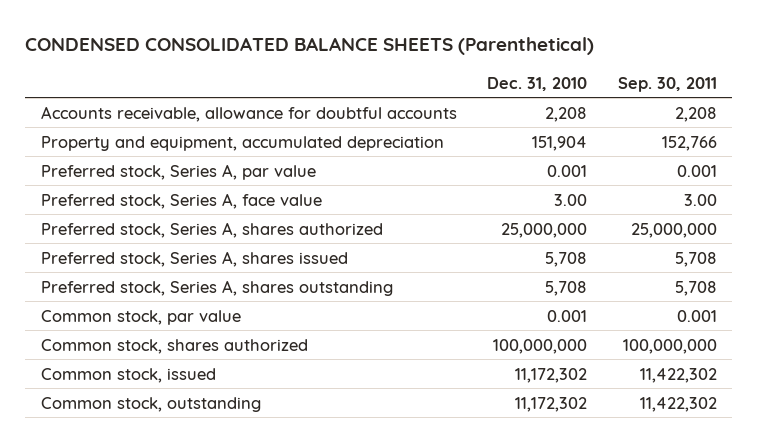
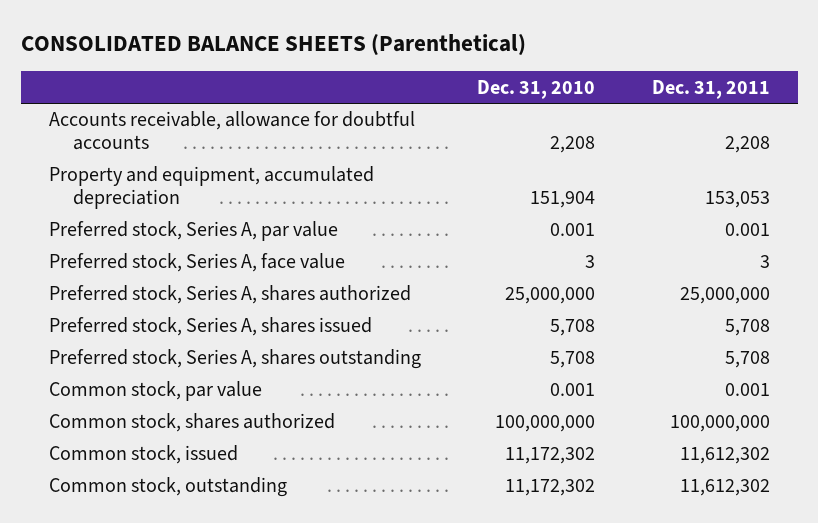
[25,37,595,56] CONDENSED CONSOLIDATED BALANCE SHEETS (Parenthetical) -> [20,34,526,57] CONSOLIDATED BALANCE SHEETS (Parenthetical)
[617,76,717,92] Sep. 30, 2011 -> none
none -> [651,79,770,99] Dec. 31, 2011
[554,193,588,206] 3.00 -> [585,255,596,269] 3

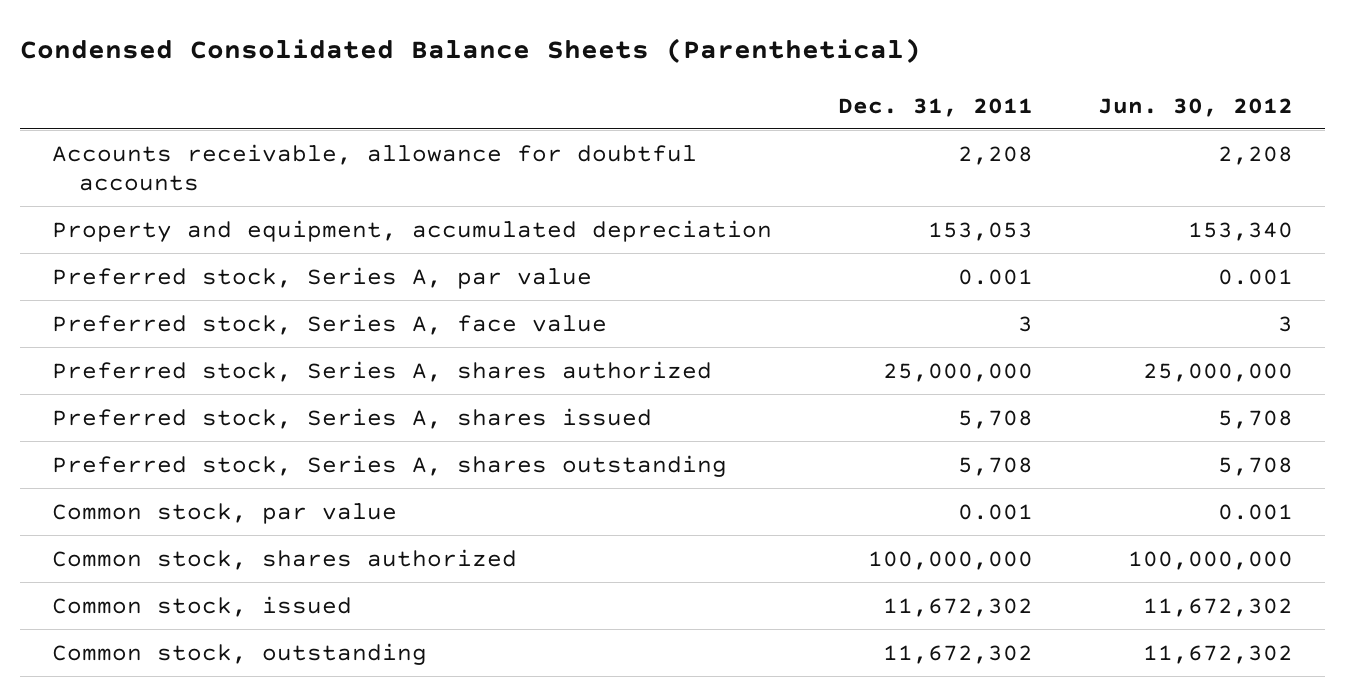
[20,34,526,57] CONSOLIDATED BALANCE SHEETS (Parenthetical) -> [19,37,921,63] Condensed Consolidated Balance Sheets (Parenthetical)
[477,79,596,99] Dec. 31, 2010 -> none
none -> [1097,97,1293,117] Jun. 30, 2012
[679,447,770,465] 11,612,302 -> [882,597,1033,617] 11,672,302
[679,479,770,497] 11,612,302 -> [882,644,1033,664] 11,672,302

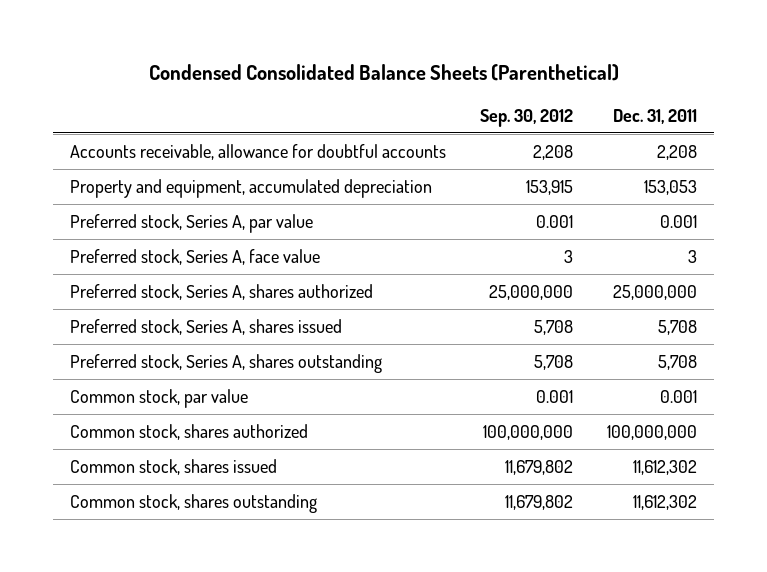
[1097,97,1293,117] Jun. 30, 2012 -> none
none -> [480,109,574,128] Sep. 30, 2012
[52,595,353,617] Common stock, issued -> [69,458,277,475] Common stock, shares issued
[882,597,1033,617] 11,672,302 -> [633,459,698,475] 11,612,302
[52,642,428,665] Common stock, outstanding -> [69,493,317,513] Common stock, shares outstanding
[882,644,1033,664] 11,672,302 -> [633,494,698,510] 11,612,302

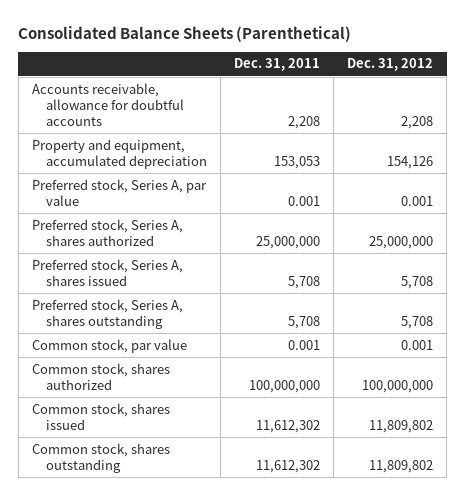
[148,64,619,82] Condensed Consolidated Balance Sheets (Parenthetical) -> [18,25,352,42] Consolidated Balance Sheets (Parenthetical)
[480,109,574,128] Sep. 30, 2012 -> none
none -> [347,58,434,72] Dec. 31, 2012
[69,248,320,265] Preferred stock, Series A, face value -> none

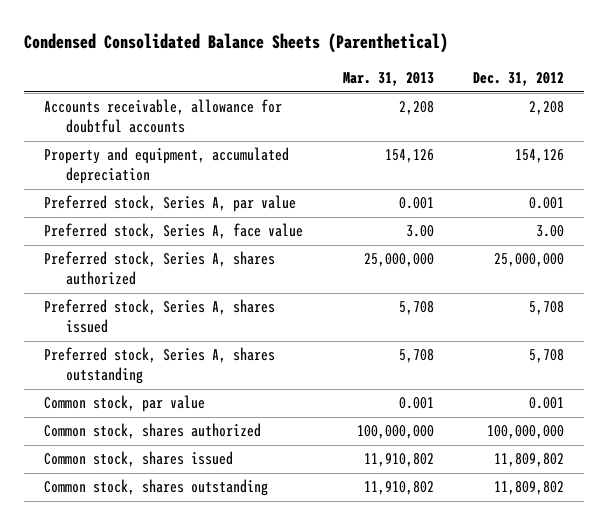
[18,25,352,42] Consolidated Balance Sheets (Parenthetical) -> [24,33,449,54] Condensed Consolidated Balance Sheets (Parenthetical)
[233,58,320,72] Dec. 31, 2011 -> none
none -> [342,72,434,87] Mar. 31, 2013
none -> [44,223,304,240] Preferred stock, Series A, face value

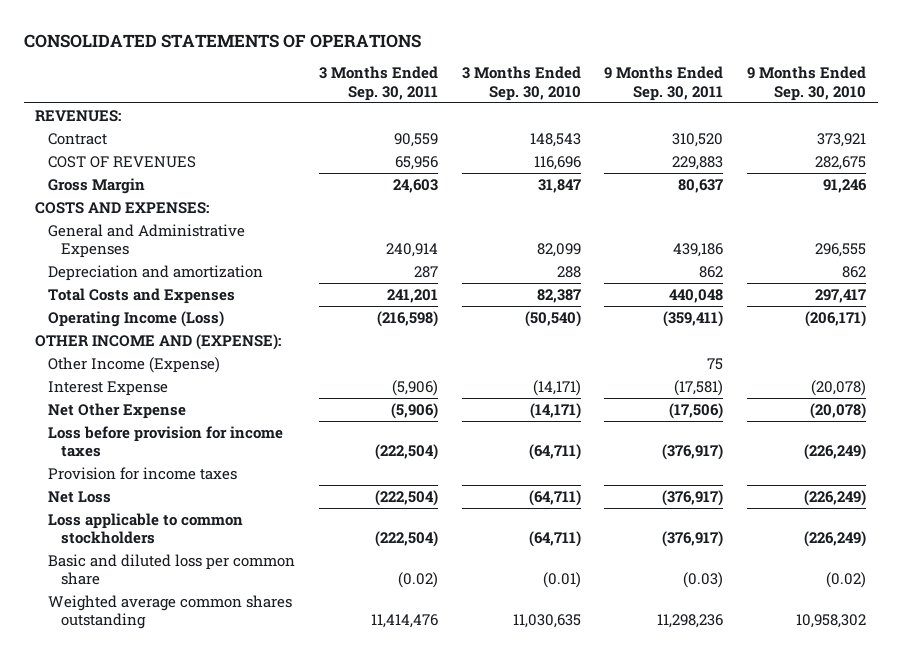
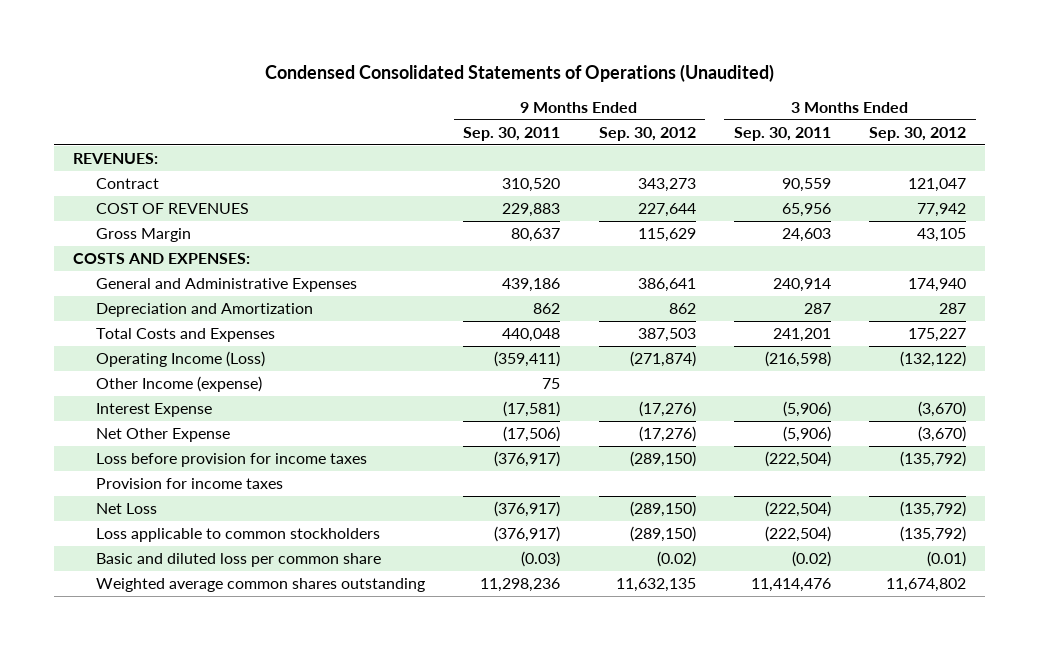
[23,33,421,48] CONSOLIDATED STATEMENTS OF OPERATIONS -> [264,63,774,82] Condensed Consolidated Statements of Operations (Unaudited)
[461,66,581,101] 3 Months Ended Sep. 30, 2010 -> none
[746,66,866,101] 9 Months Ended Sep. 30, 2010 -> none
none -> [598,127,696,142] Sep. 30, 2012
none -> [869,127,967,142] Sep. 30, 2012
[48,264,264,281] Depreciation and amortization -> [95,303,313,318] Depreciation and Amortization
[35,333,282,350] OTHER INCOME AND (EXPENSE): -> none
[48,356,221,373] Other Income (Expense) -> [95,376,262,393] Other Income (expense)

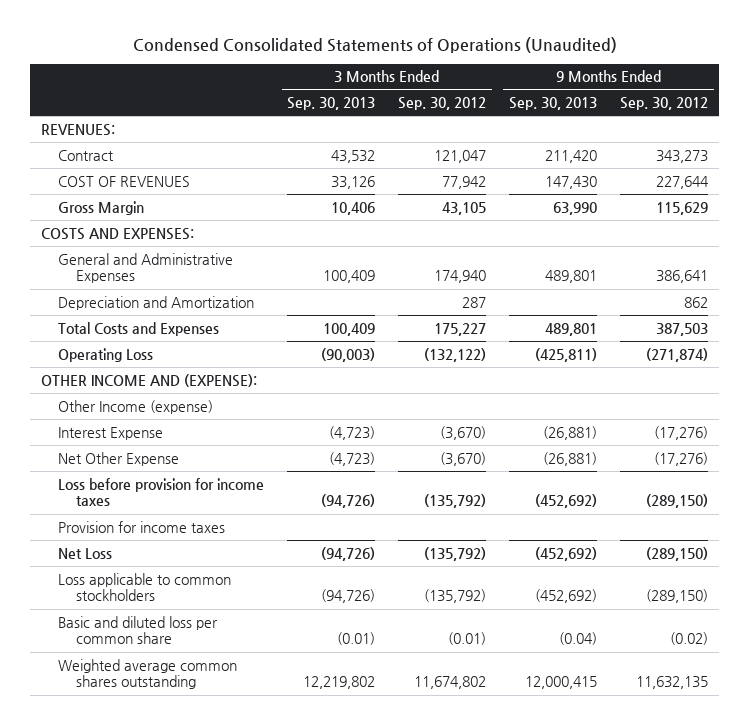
[463,127,561,142] Sep. 30, 2011 -> none
[733,127,831,142] Sep. 30, 2011 -> none
none -> [287,96,376,110] Sep. 30, 2013
none -> [509,96,598,110] Sep. 30, 2013
[95,351,265,368] Operating Income (Loss) -> [58,347,154,362] Operating Loss
none -> [41,373,258,387] OTHER INCOME AND (EXPENSE):

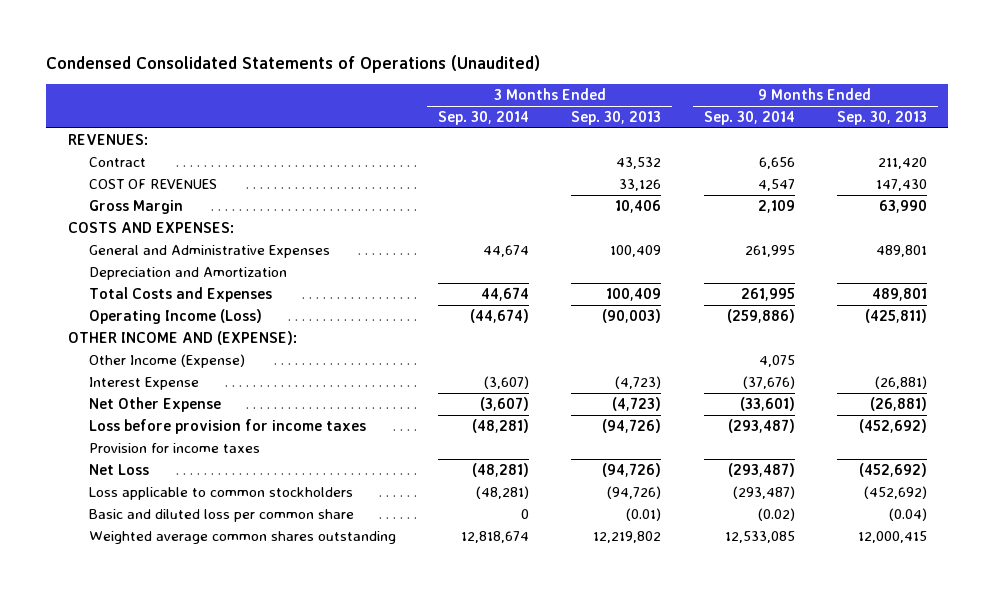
[398,96,487,110] Sep. 30, 2012 -> none
[619,96,708,110] Sep. 30, 2012 -> none
none -> [437,110,529,125] Sep. 30, 2014
none -> [703,110,795,125] Sep. 30, 2014
[58,347,154,362] Operating Loss -> [88,308,262,324] Operating Income (Loss)
[58,399,214,414] Other Income (expense) -> [88,353,245,368] Other Income (Expense)

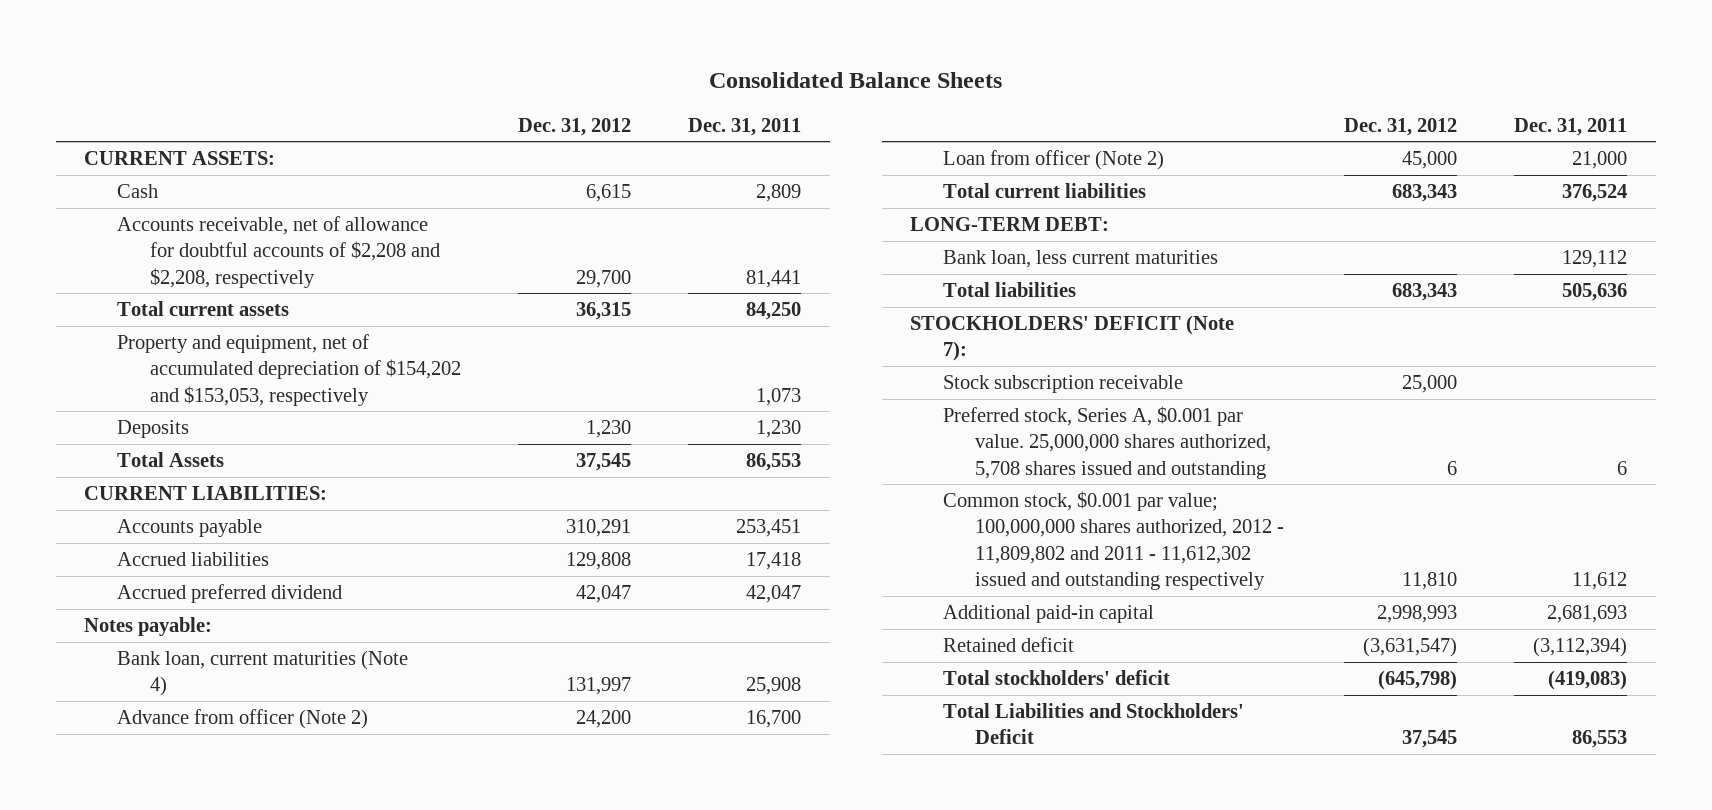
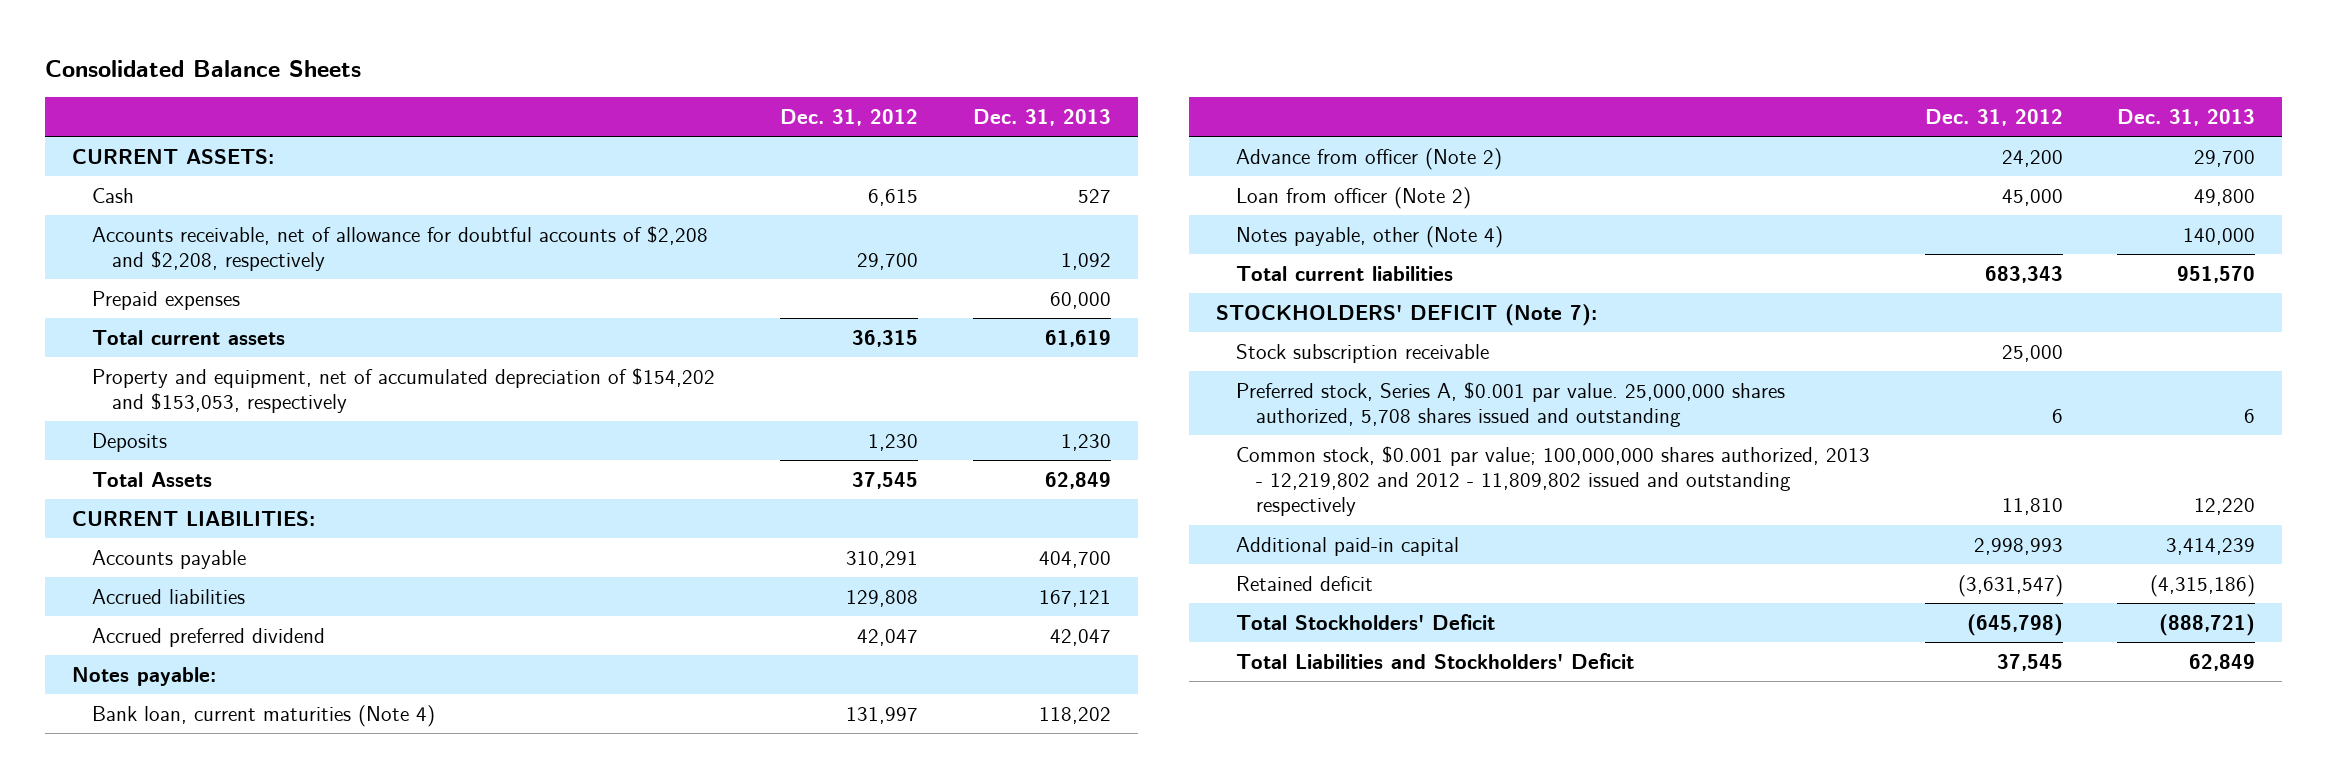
[688,117,802,136] Dec. 31, 2011 -> none
none -> [972,108,1111,126] Dec. 31, 2013
none -> [91,290,240,310] Prepaid expenses
none -> [1236,225,1504,248] Notes payable, other (Note 4)
[910,217,1110,232] LONG-TERM DEBT: -> none
[942,250,1218,269] Bank loan, less current maturities -> none
[942,282,1076,298] Total liabilities -> none
[942,491,1285,590] Common stock, $0.001 par value; 100,000,000 shares authorized, 2012 - 11,809,802 and 2011 - 11,612,302 issued and outstanding respectively -> [1236,445,1871,517] Common stock, $0.001 par value; 100,000,000 shares authorized, 2013 - 12,219,802 and 2012 - 11,809,802 issued and outstanding respectively
[942,670,1170,686] Total stockholders' deficit -> [1236,613,1496,630] Total Stockholders' Deficit

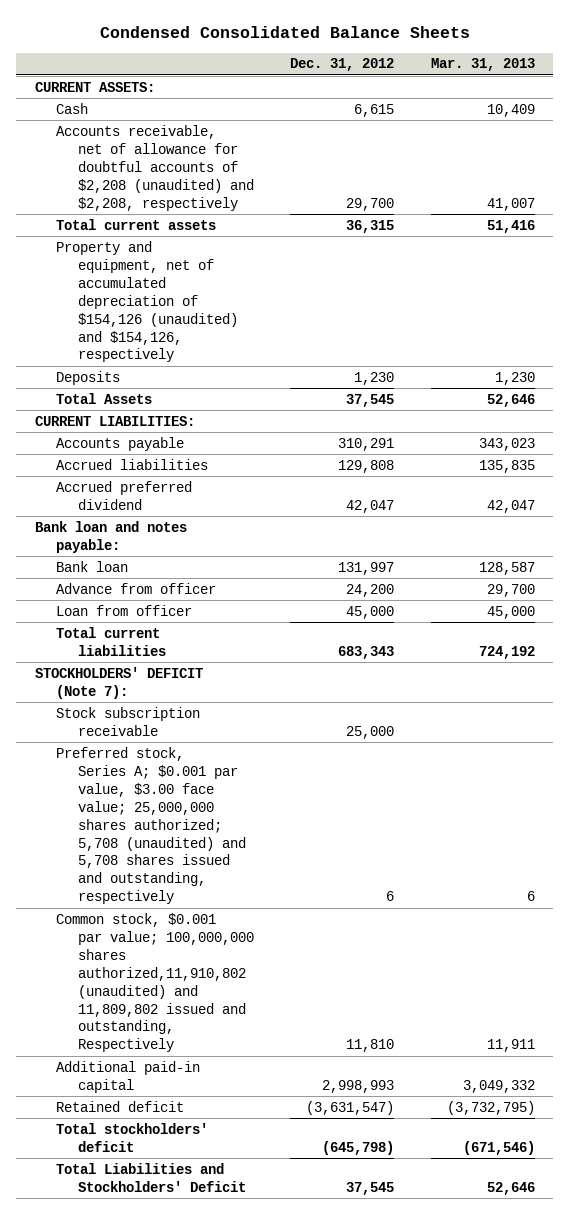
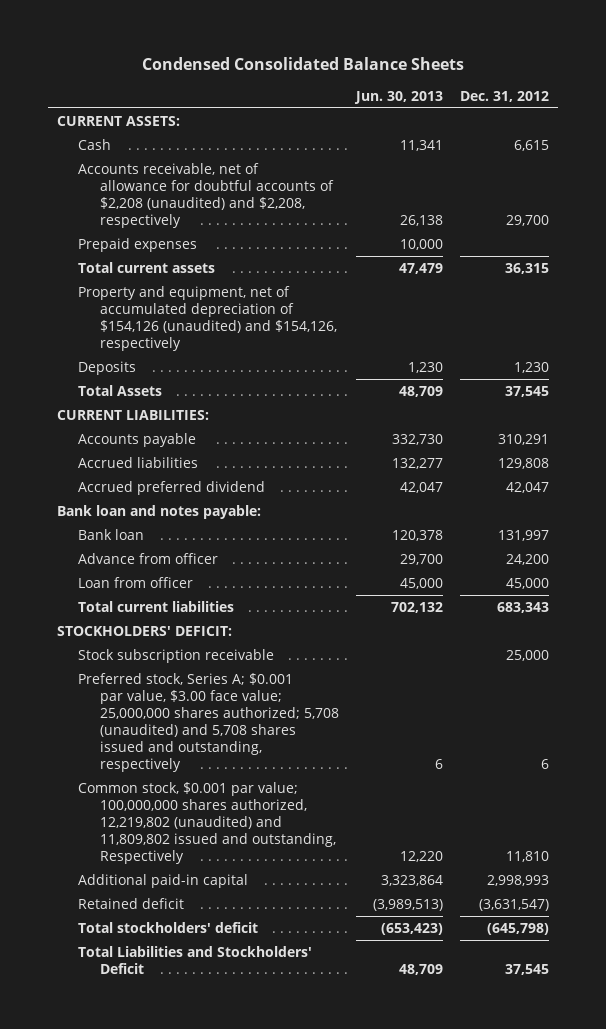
[430,58,535,72] Mar. 31, 2013 -> none
none -> [354,90,444,104] Jun. 30, 2013
none -> [78,237,198,252] Prepaid expenses
[34,666,203,699] STOCKHOLDERS' DEFICIT (Note 7): -> [56,625,232,636] STOCKHOLDERS' DEFICIT:
[56,912,254,1053] Common stock, $0.001 par value; 100,000,000 shares authorized,11,910,802 (unaudited) and 11,809,802 issued and outstanding, Respectively -> [78,781,337,865] Common stock, $0.001 par value; 100,000,000 shares authorized, 12,219,802 (unaudited) and 11,809,802 issued and outstanding, Respectively

